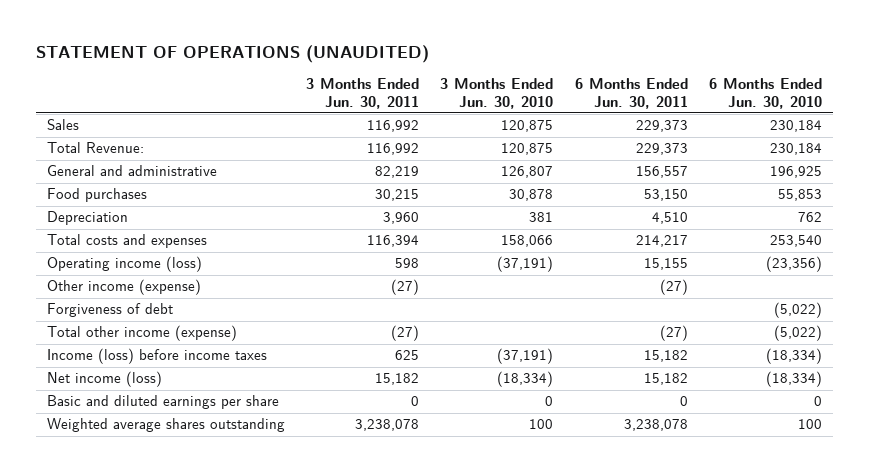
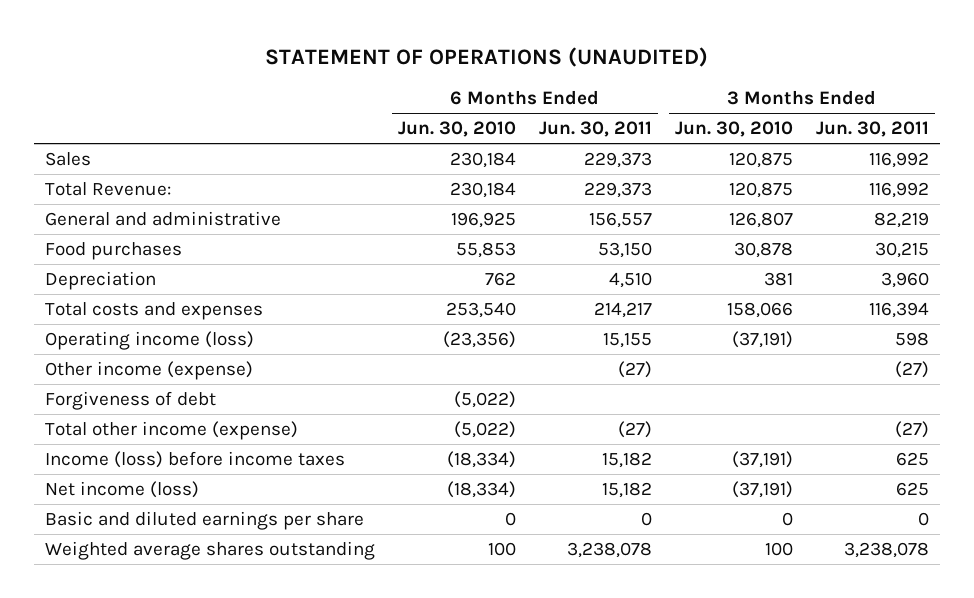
[374,373,419,386] 15,182 -> [895,482,929,497] 625
[497,371,554,388] (18,334) -> [732,481,794,499] (37,191)

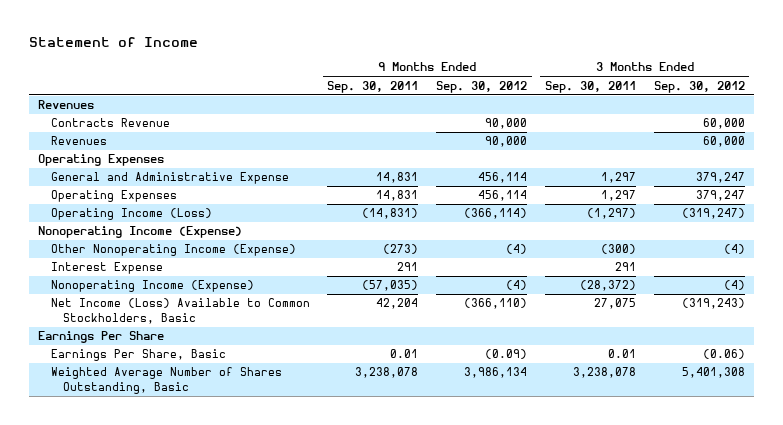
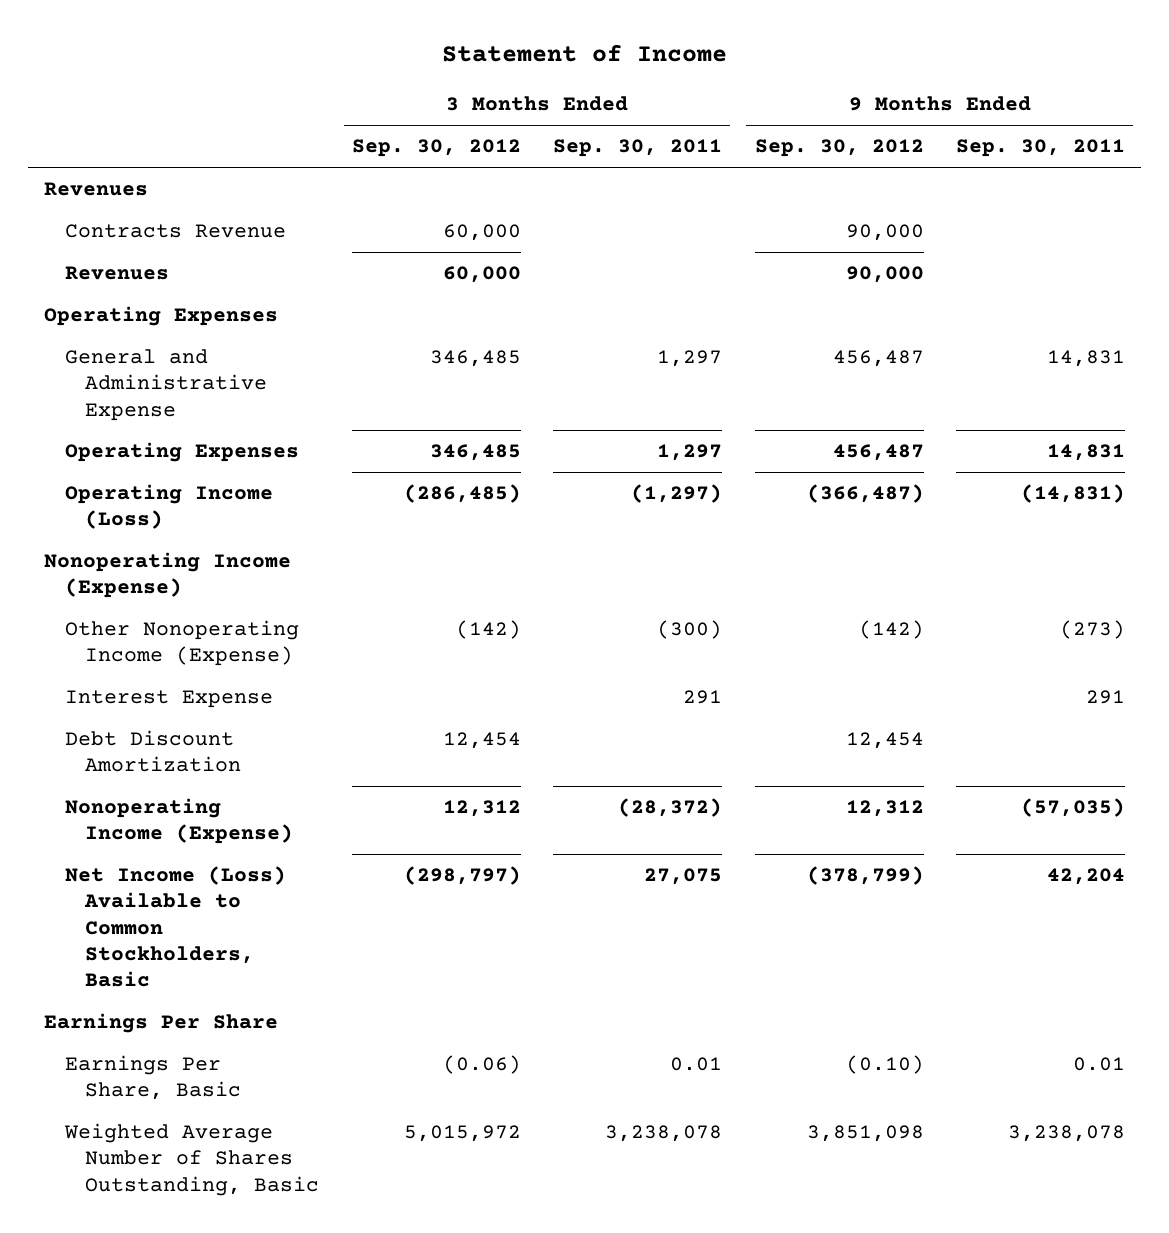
[478,172,528,184] 456,114 -> [832,350,924,368] 456,487
[695,172,745,184] 379,247 -> [429,350,521,368] 346,485
[478,190,528,202] 456,114 -> [832,444,924,462] 456,487
[695,190,745,202] 379,247 -> [429,444,521,462] 346,485
[464,208,528,220] (366,114) -> [806,484,924,504] (366,487)
[681,208,745,220] (319,247) -> [403,484,521,504] (286,485)
[506,244,528,255] (4) -> [858,620,924,640] (142)
[723,244,745,255] (4) -> [455,620,521,640] (142)
none -> [64,730,242,773] Debt Discount Amortization
[506,280,528,291] (4) -> [845,800,924,818] 12,312
[723,280,745,291] (4) -> [442,800,521,818] 12,312
[464,298,528,310] (366,110) -> [806,866,924,886] (378,799)
[681,298,745,310] (319,243) -> [403,866,521,886] (298,797)
[485,349,528,360] (0.09) -> [845,1055,924,1075] (0.10)
[464,367,528,379] 3,986,134 -> [806,1125,924,1143] 3,851,098
[681,367,745,379] 5,401,308 -> [403,1125,521,1143] 5,015,972

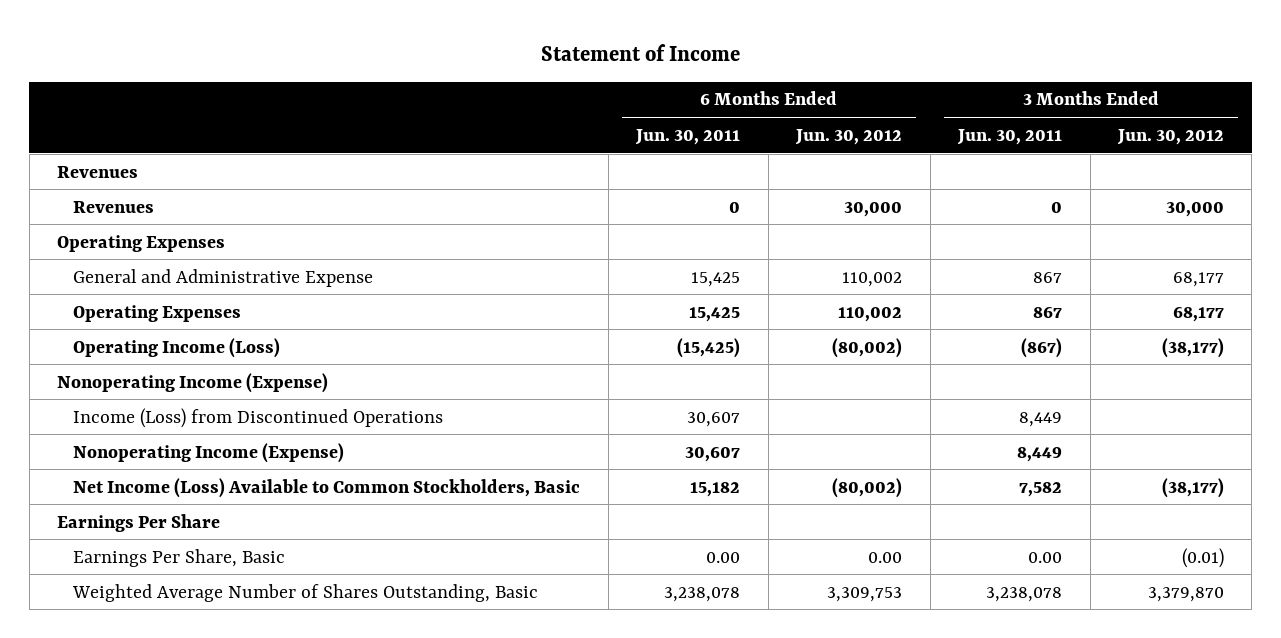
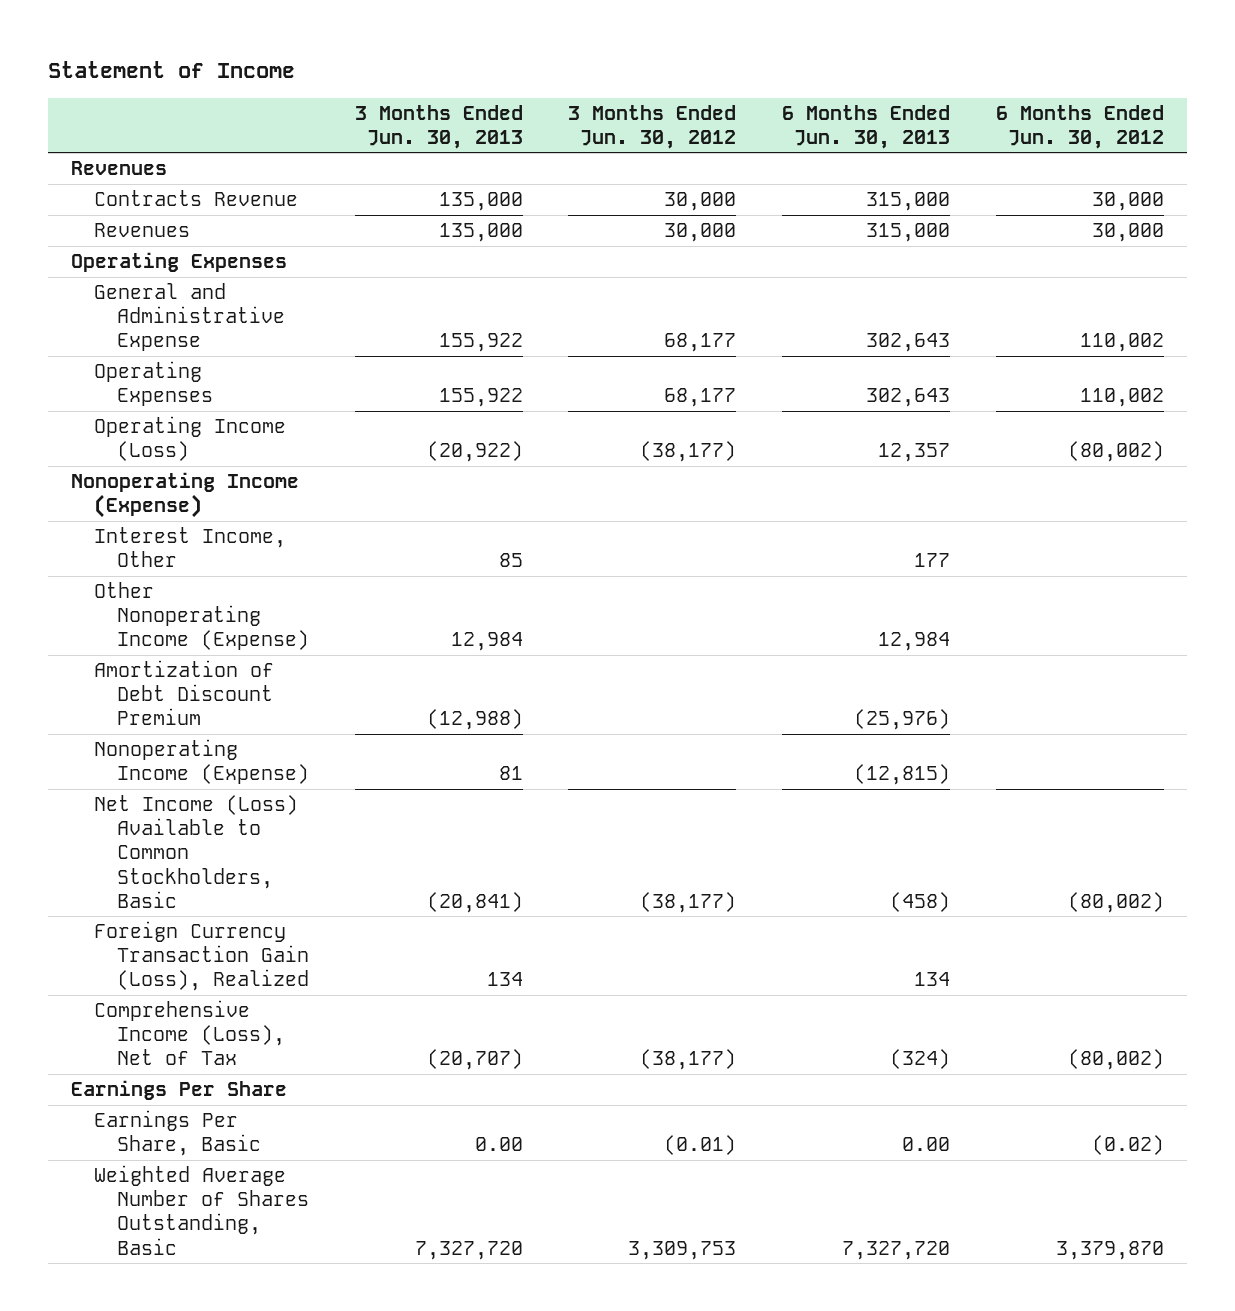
[635,128,741,145] Jun. 30, 2011 -> none
[957,128,1063,145] Jun. 30, 2011 -> none
none -> [354,104,523,149] 3 Months Ended Jun. 30, 2013
none -> [782,104,951,149] 6 Months Ended Jun. 30, 2013
none -> [93,190,298,207] Contracts Revenue
none -> [93,527,286,568] Interest Income, Other
[73,407,444,428] Income (Loss) from Discontinued Operations -> [93,582,309,651] Other Nonoperating Income (Expense)
none -> [93,660,274,726] Amortization of Debt Discount Premium
none -> [93,921,309,992] Foreign Currency Transaction Gain (Loss), Realized
none -> [93,1000,285,1066] Comprehensive Income (Loss), Net of Tax
[868,551,903,563] 0.00 -> [1092,1135,1165,1156] (0.02)
[827,586,903,602] 3,309,753 -> [1056,1240,1165,1260] 3,379,870
[1148,586,1225,602] 3,379,870 -> [628,1240,737,1260] 3,309,753

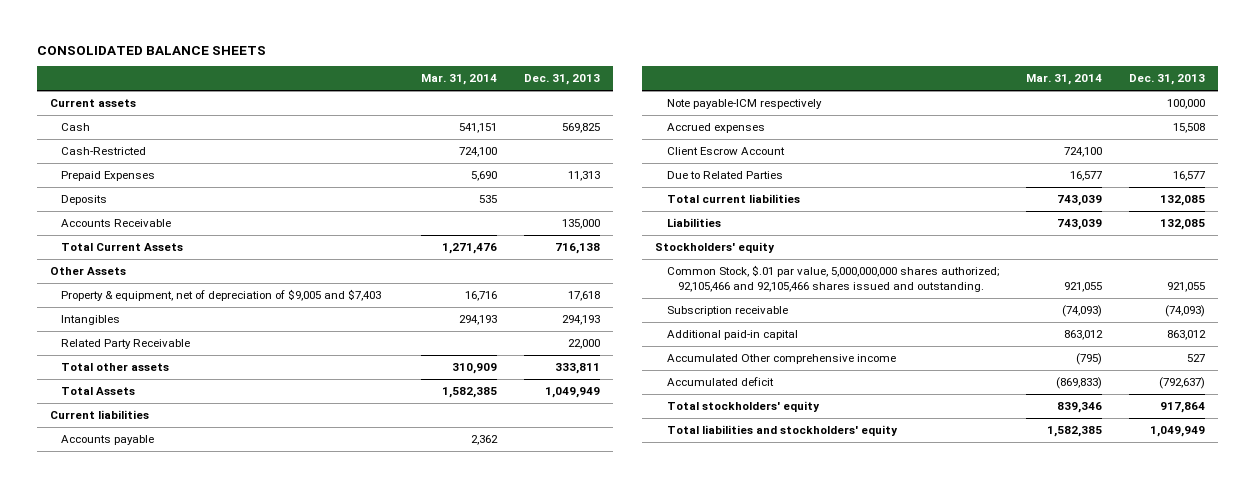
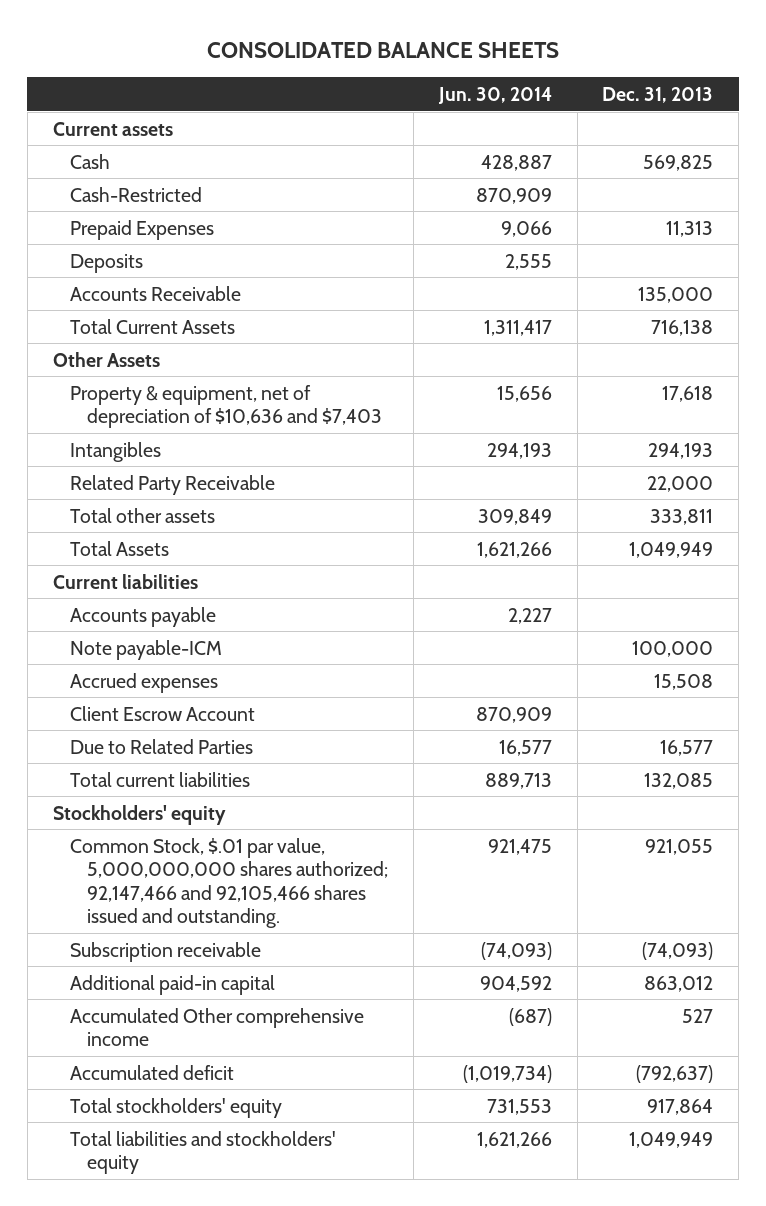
[421,74,498,86] Mar. 31, 2014 -> none
none -> [437,86,552,104] Jun. 30, 2014
[61,289,382,302] Property & equipment, net of depreciation of $9,005 and $7,403 -> [69,384,383,429] Property & equipment, net of depreciation of $10,636 and $7,403
[666,99,822,110] Note payable-ICM respectively -> [69,639,222,660] Note payable-ICM
[666,218,721,228] Liabilities -> none
[666,265,1000,292] Common Stock, $.01 par value, 5,000,000,000 shares authorized; 92,105,466 and 92,105,466 shares issued and outstanding. -> [69,837,389,929] Common Stock, $.01 par value, 5,000,000,000 shares authorized; 92,147,466 and 92,105,466 shares issued and outstanding.

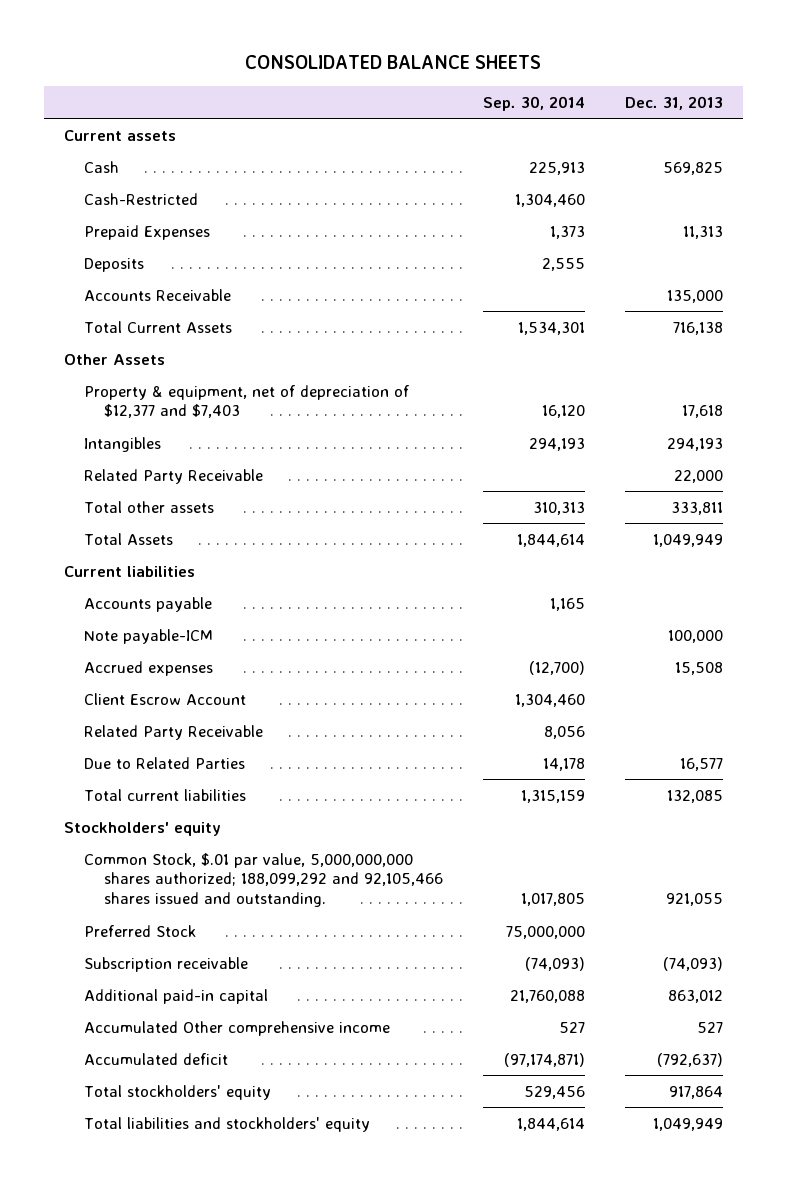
[437,86,552,104] Jun. 30, 2014 -> none
none -> [482,95,585,111] Sep. 30, 2014
[69,384,383,429] Property & equipment, net of depreciation of $10,636 and $7,403 -> [83,384,409,419] Property & equipment, net of depreciation of $12,377 and $7,403
none -> [83,724,263,740] Related Party Receivable
[69,837,389,929] Common Stock, $.01 par value, 5,000,000,000 shares authorized; 92,147,466 and 92,105,466 shares issued and outstanding. -> [83,852,443,908] Common Stock, $.01 par value, 5,000,000,000 shares authorized; 188,099,292 and 92,105,466 shares issued and outstanding.
none -> [83,924,196,937] Preferred Stock

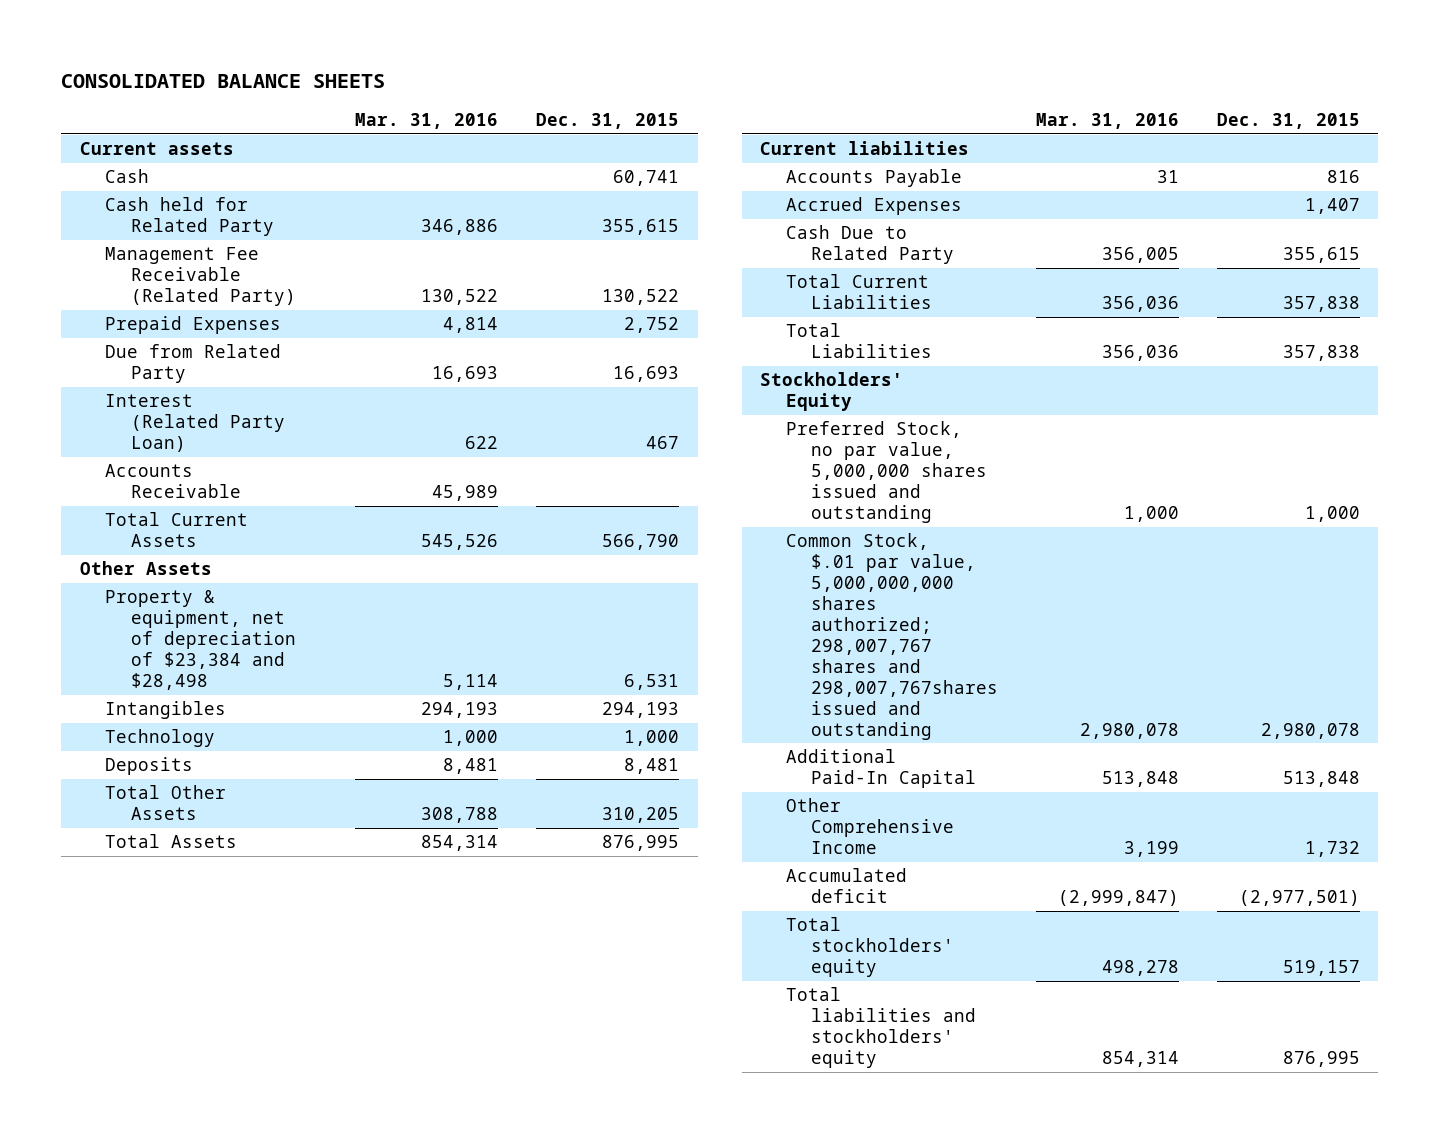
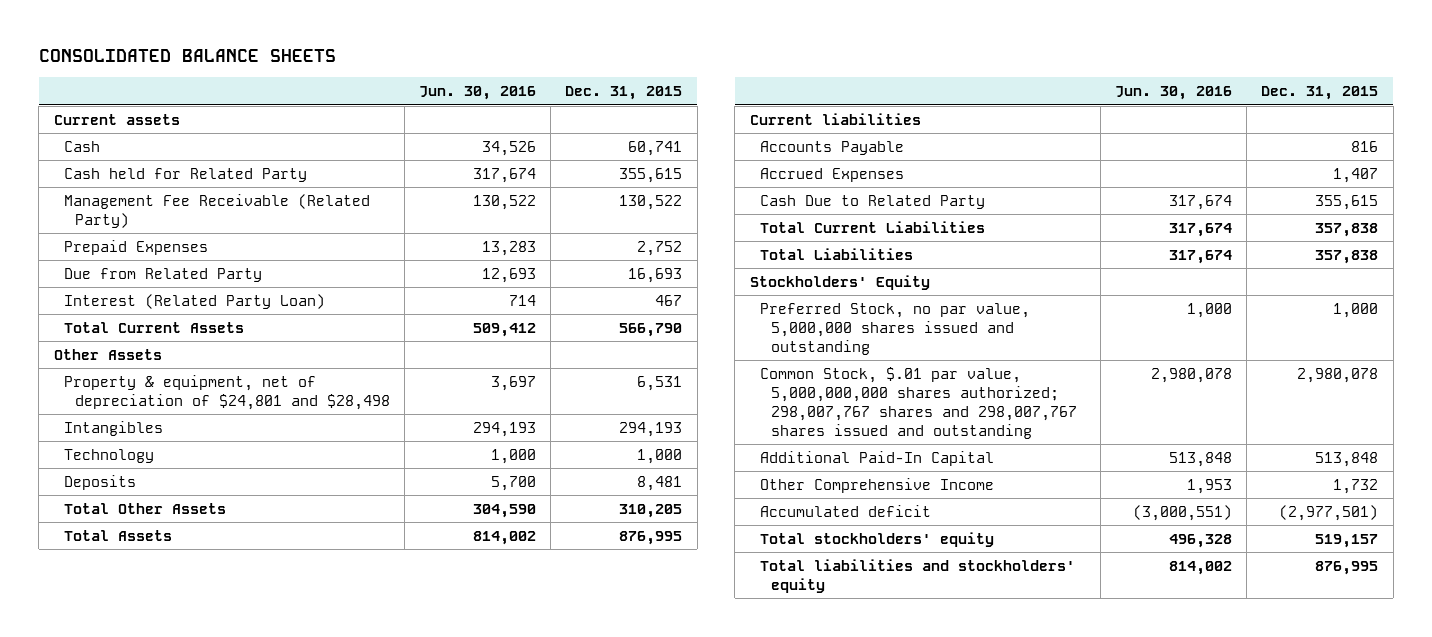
[355,113,499,130] Mar. 31, 2016 -> none
none -> [419,86,537,101] Jun. 30, 2016
[105,464,241,499] Accounts Receivable -> none
[105,590,296,690] Property & equipment, net of depreciation of $23,384 and $28,498 -> [64,374,390,410] Property & equipment, net of depreciation of $24,801 and $28,498
[785,533,999,740] Common Stock, $.01 par value, 5,000,000,000 shares authorized; 298,007,767 shares and 298,007,767shares issued and outstanding -> [760,366,1077,439] Common Stock, $.01 par value, 5,000,000,000 shares authorized; 298,007,767 shares and 298,007,767 shares issued and outstanding

